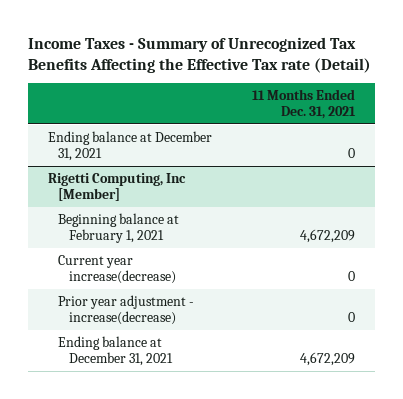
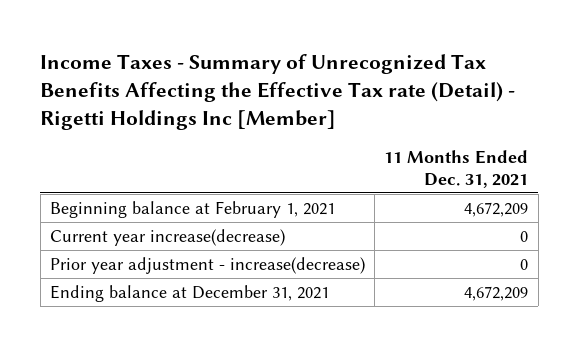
[28,37,372,73] Income Taxes - Summary of Unrecognized Tax Benefits Affecting the Effective Tax rate (Detail) -> [40,53,516,131] Income Taxes - Summary of Unrecognized Tax Benefits Affecting the Effective Tax rate (Detail) - Rigetti Holdings Inc [Member]
[48,130,213,162] Ending balance at December 31, 2021 -> none
[48,172,187,202] Rigetti Computing, Inc [Member] -> none

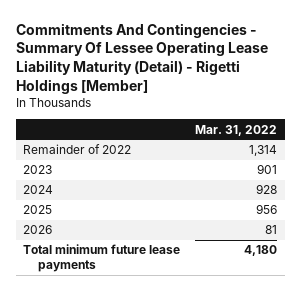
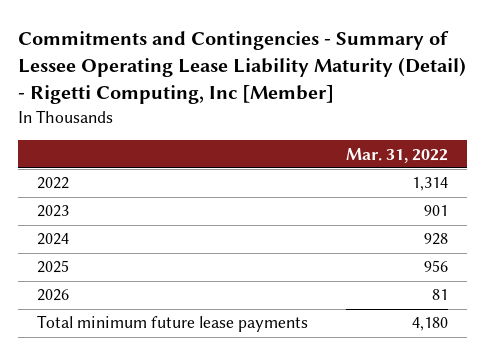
[15,22,268,94] Commitments And Contingencies - Summary Of Lessee Operating Lease Liability Maturity (Detail) - Rigetti Holdings [Member] -> [18,31,467,105] Commitments and Contingencies - Summary of Lessee Operating Lease Liability Maturity (Detail) - Rigetti Computing, Inc [Member]
[23,144,132,155] Remainder of 2022 -> [37,177,70,190] 2022

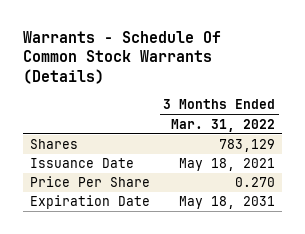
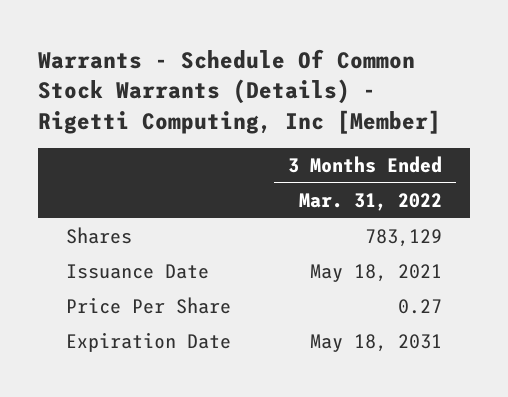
[22,30,221,85] Warrants - Schedule Of Common Stock Warrants (Details) -> [38,49,442,134] Warrants - Schedule Of Common Stock Warrants (Details) - Rigetti Computing, Inc [Member]
[235,177,276,188] 0.270 -> [397,299,442,315] 0.27

